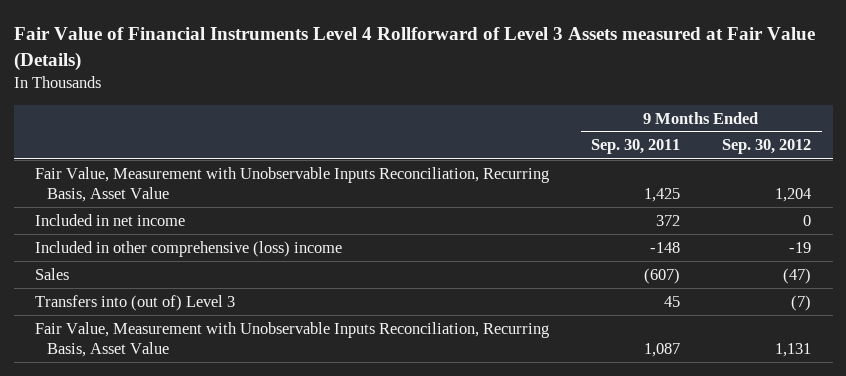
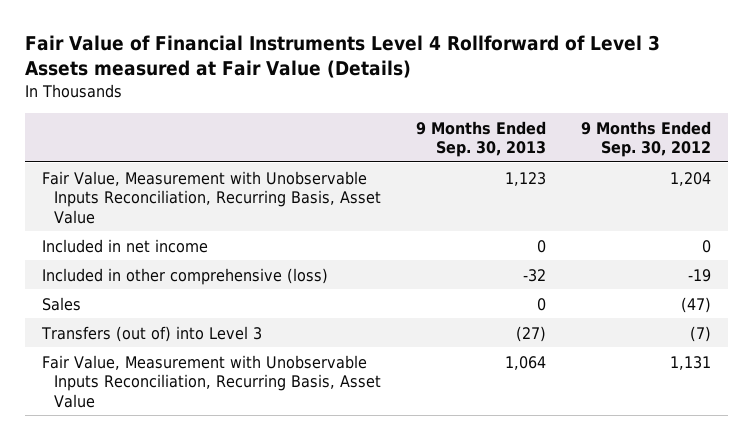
[591,139,681,155] Sep. 30, 2011 -> none
none -> [415,120,546,158] 9 Months Ended Sep. 30, 2013
[34,240,342,257] Included in other comprehensive (loss) income -> [41,267,328,285] Included in other comprehensive (loss)
[34,294,235,311] Transfers into (out of) Level 3 -> [40,325,262,342] Transfers (out of) into Level 3

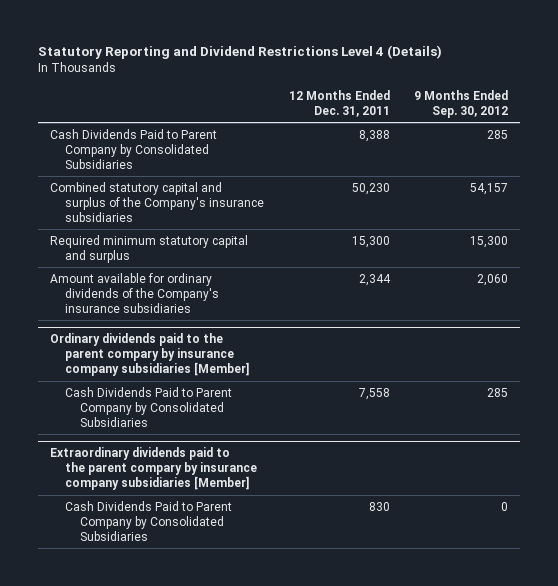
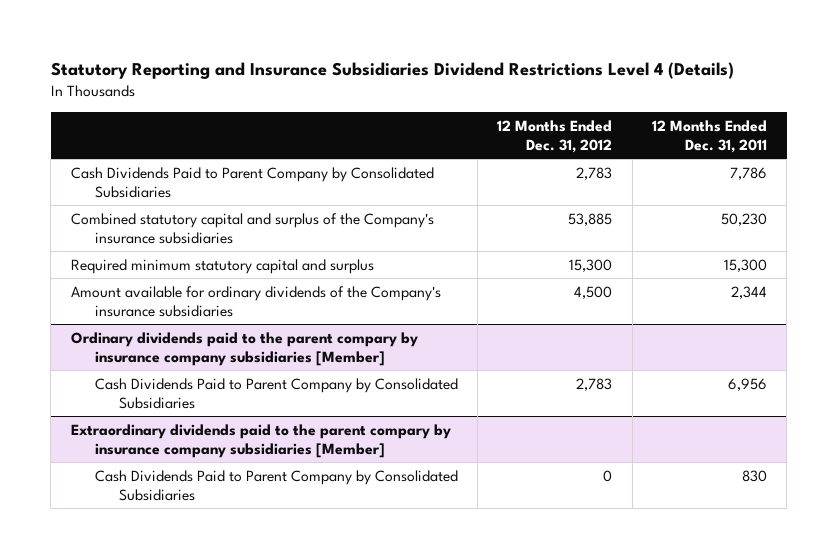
[37,45,442,60] Statutory Reporting and Dividend Restrictions Level 4 (Details) -> [50,62,734,80] Statutory Reporting and Insurance Subsidiaries Dividend Restrictions Level 4 (Details)
[414,89,509,118] 9 Months Ended Sep. 30, 2012 -> none
none -> [497,119,613,153] 12 Months Ended Dec. 31, 2012
[358,129,390,142] 8,388 -> [729,166,767,180] 7,786
[358,387,390,400] 7,558 -> [727,377,767,391] 6,956

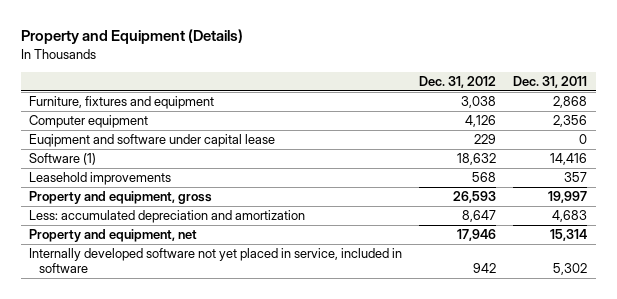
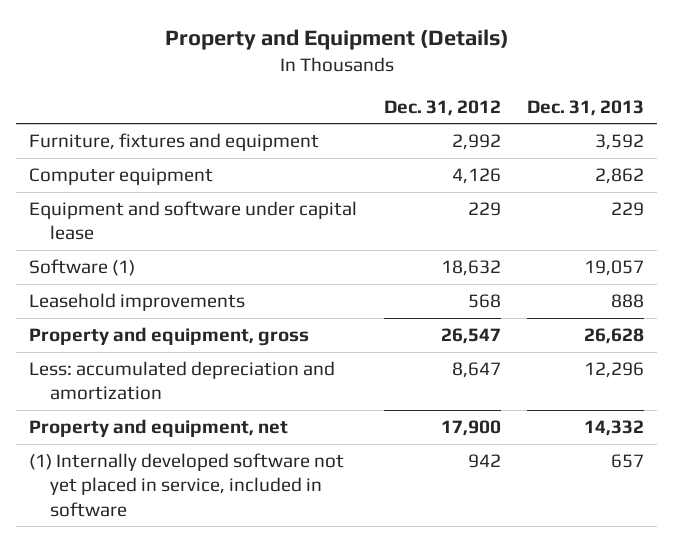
[513,76,588,89] Dec. 31, 2011 -> none
none -> [527,99,645,116] Dec. 31, 2013
[461,96,497,109] 3,038 -> [451,134,501,151] 2,992
[29,134,276,148] Euqipment and software under capital lease -> [28,201,357,241] Equipment and software under capital lease
[453,191,497,204] 26,593 -> [440,328,501,345] 26,547
[457,229,497,242] 17,946 -> [440,420,501,437] 17,900
[29,248,403,274] Internally developed software not yet placed in service, included in software -> [28,453,344,517] (1) Internally developed software not yet placed in service, included in software

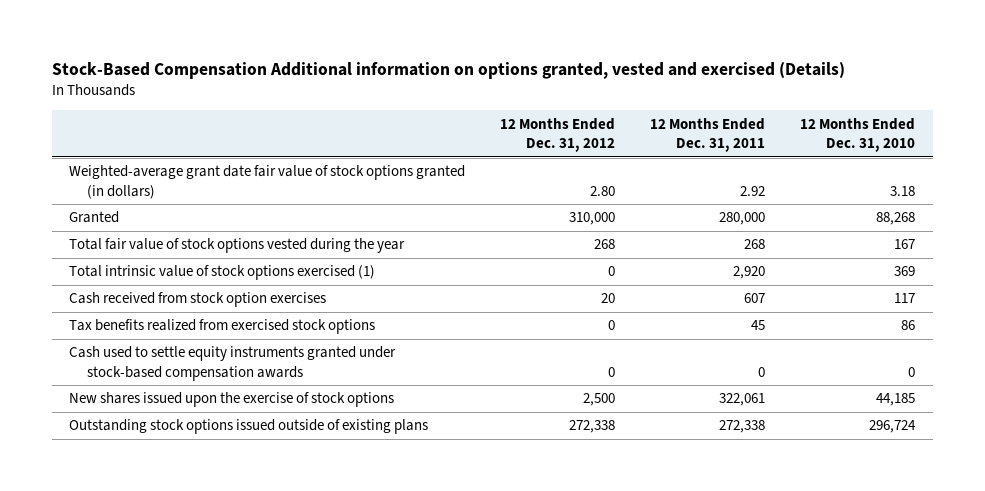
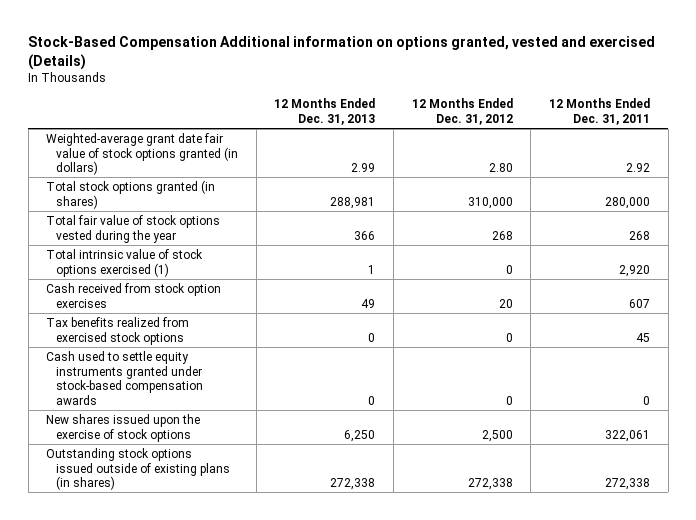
[800,117,916,152] 12 Months Ended Dec. 31, 2010 -> none
none -> [274,98,376,126] 12 Months Ended Dec. 31, 2013
[69,211,120,224] Granted -> [46,179,216,209] Total stock options granted (in shares)
[69,419,429,435] Outstanding stock options issued outside of existing plans -> [46,447,231,491] Outstanding stock options issued outside of existing plans (in shares)

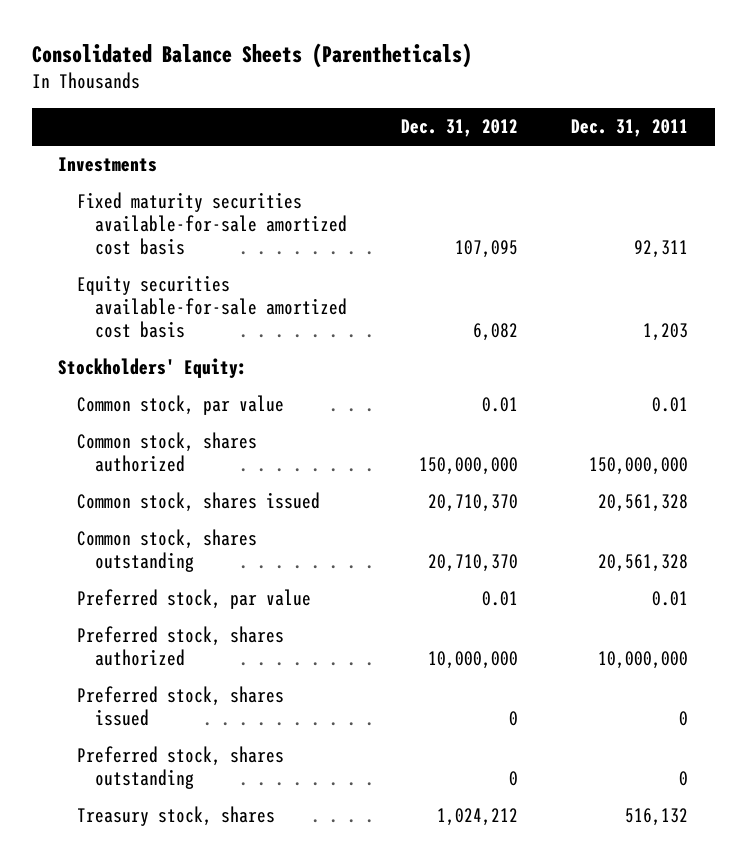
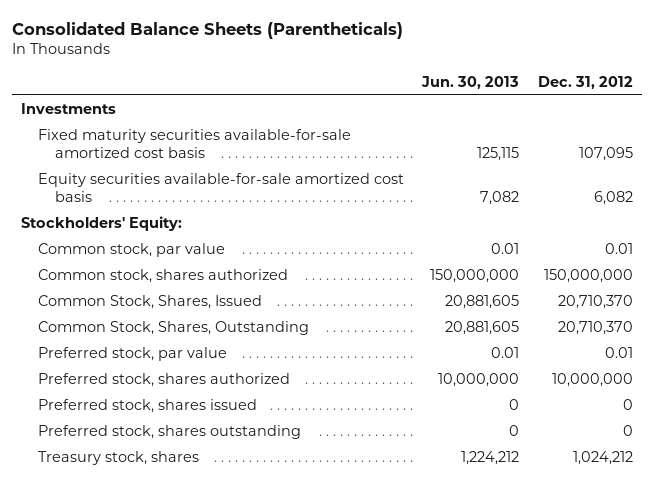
[571,119,689,138] Dec. 31, 2011 -> none
none -> [421,75,520,89] Jun. 30, 2013
[76,492,320,513] Common stock, shares issued -> [38,295,263,310] Common Stock, Shares, Issued
[76,529,257,573] Common stock, shares outstanding -> [38,321,310,336] Common Stock, Shares, Outstanding

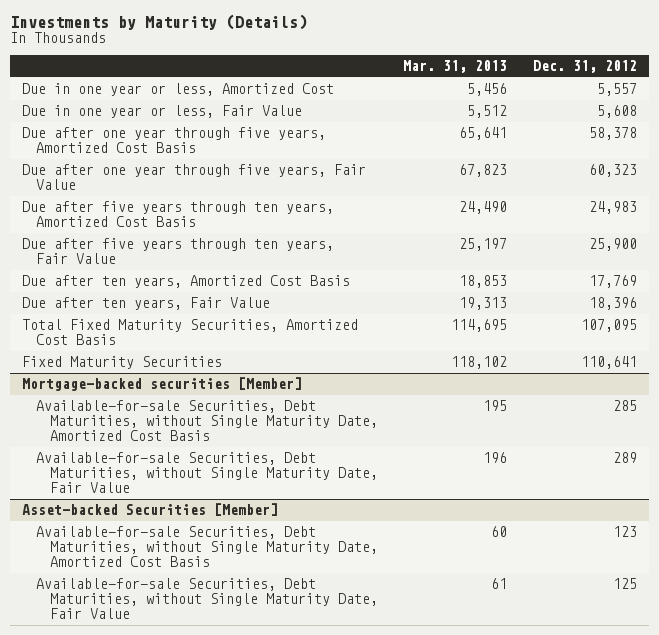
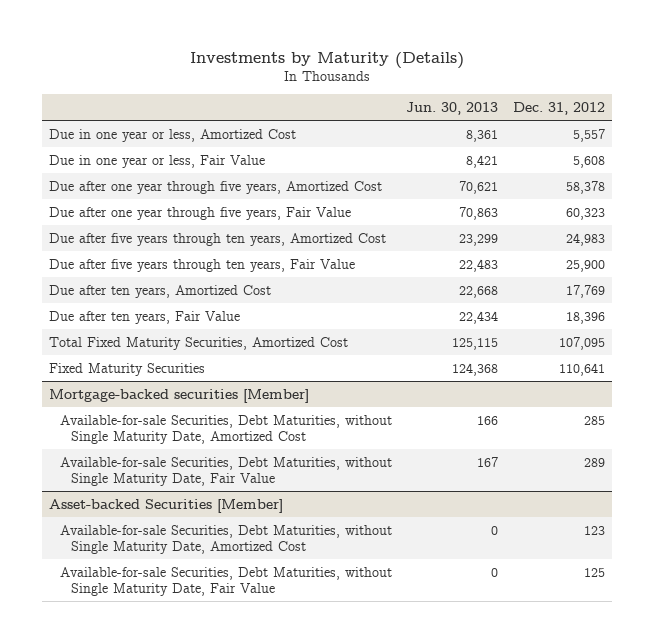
[403,60,508,74] Mar. 31, 2013 -> none
none -> [406,101,499,115] Jun. 30, 2013
[22,127,327,154] Due after one year through five years, Amortized Cost Basis -> [48,180,382,194] Due after one year through five years, Amortized Cost
[22,201,335,228] Due after five years through ten years, Amortized Cost Basis -> [48,232,386,246] Due after five years through ten years, Amortized Cost
[22,275,351,289] Due after ten years, Amortized Cost Basis -> [48,284,271,298] Due after ten years, Amortized Cost
[22,319,359,346] Total Fixed Maturity Securities, Amortized Cost Basis -> [48,336,348,350] Total Fixed Maturity Securities, Amortized Cost
[35,400,378,441] Available-for-sale Securities, Debt Maturities, without Single Maturity Date, Amortized Cost Basis -> [59,414,392,444] Available-for-sale Securities, Debt Maturities, without Single Maturity Date, Amortized Cost
[35,526,378,567] Available-for-sale Securities, Debt Maturities, without Single Maturity Date, Amortized Cost Basis -> [59,524,392,554] Available-for-sale Securities, Debt Maturities, without Single Maturity Date, Amortized Cost

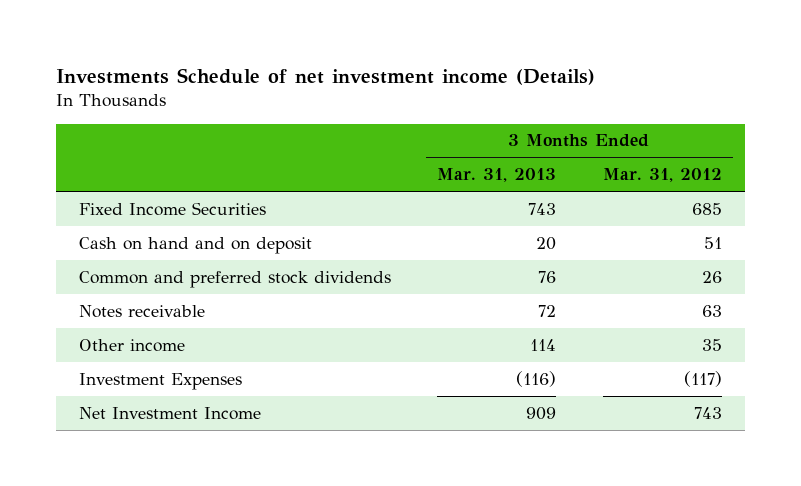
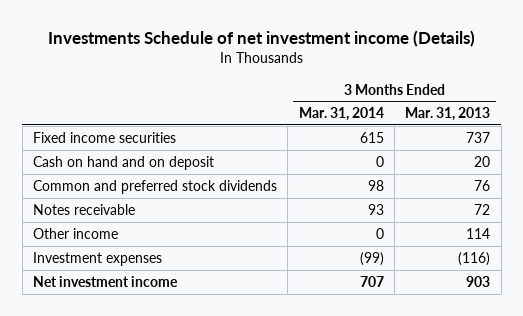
[602,168,722,183] Mar. 31, 2012 -> none
none -> [298,107,384,122] Mar. 31, 2014
[78,201,266,216] Fixed Income Securities -> [33,131,177,143] Fixed income securities
[528,202,557,215] 743 -> [466,131,491,143] 737
[78,372,242,390] Investment Expenses -> [33,251,163,266] Investment expenses
[78,406,261,420] Net Investment Income -> [33,275,179,287] Net investment income
[526,406,557,420] 909 -> [466,275,491,287] 903

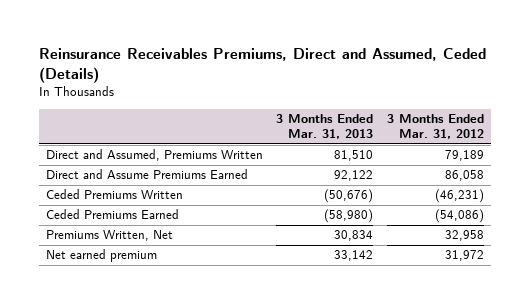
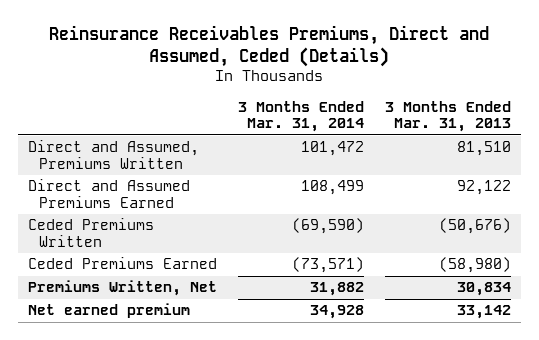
[386,114,484,140] 3 Months Ended Mar. 31, 2012 -> none
none -> [237,100,364,133] 3 Months Ended Mar. 31, 2014
[45,169,248,180] Direct and Assume Premiums Earned -> [28,179,191,209] Direct and Assumed Premiums Earned

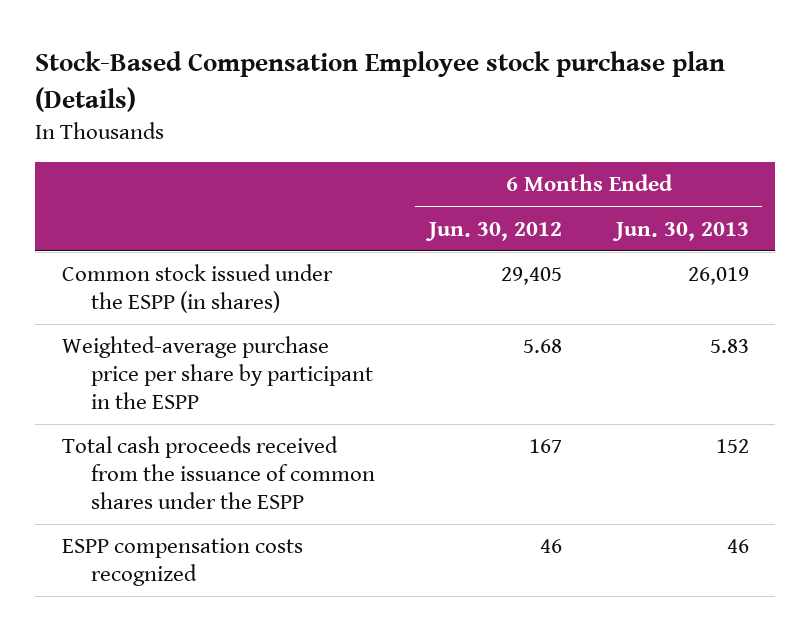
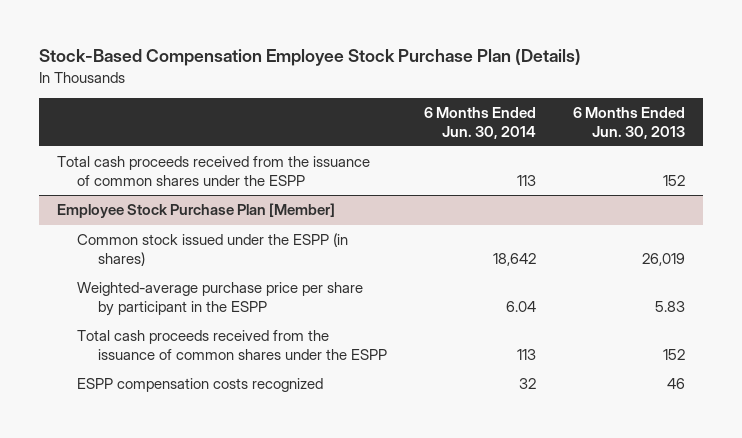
[35,51,726,112] Stock-Based Compensation Employee stock purchase plan (Details) -> [38,49,581,67] Stock-Based Compensation Employee Stock Purchase Plan (Details)
[424,221,562,241] Jun. 30, 2012 -> none
none -> [423,106,536,139] 6 Months Ended Jun. 30, 2014
none -> [57,156,371,186] Total cash proceeds received from the issuance of common shares under the ESPP
none -> [57,203,336,219] Employee Stock Purchase Plan [Member]

